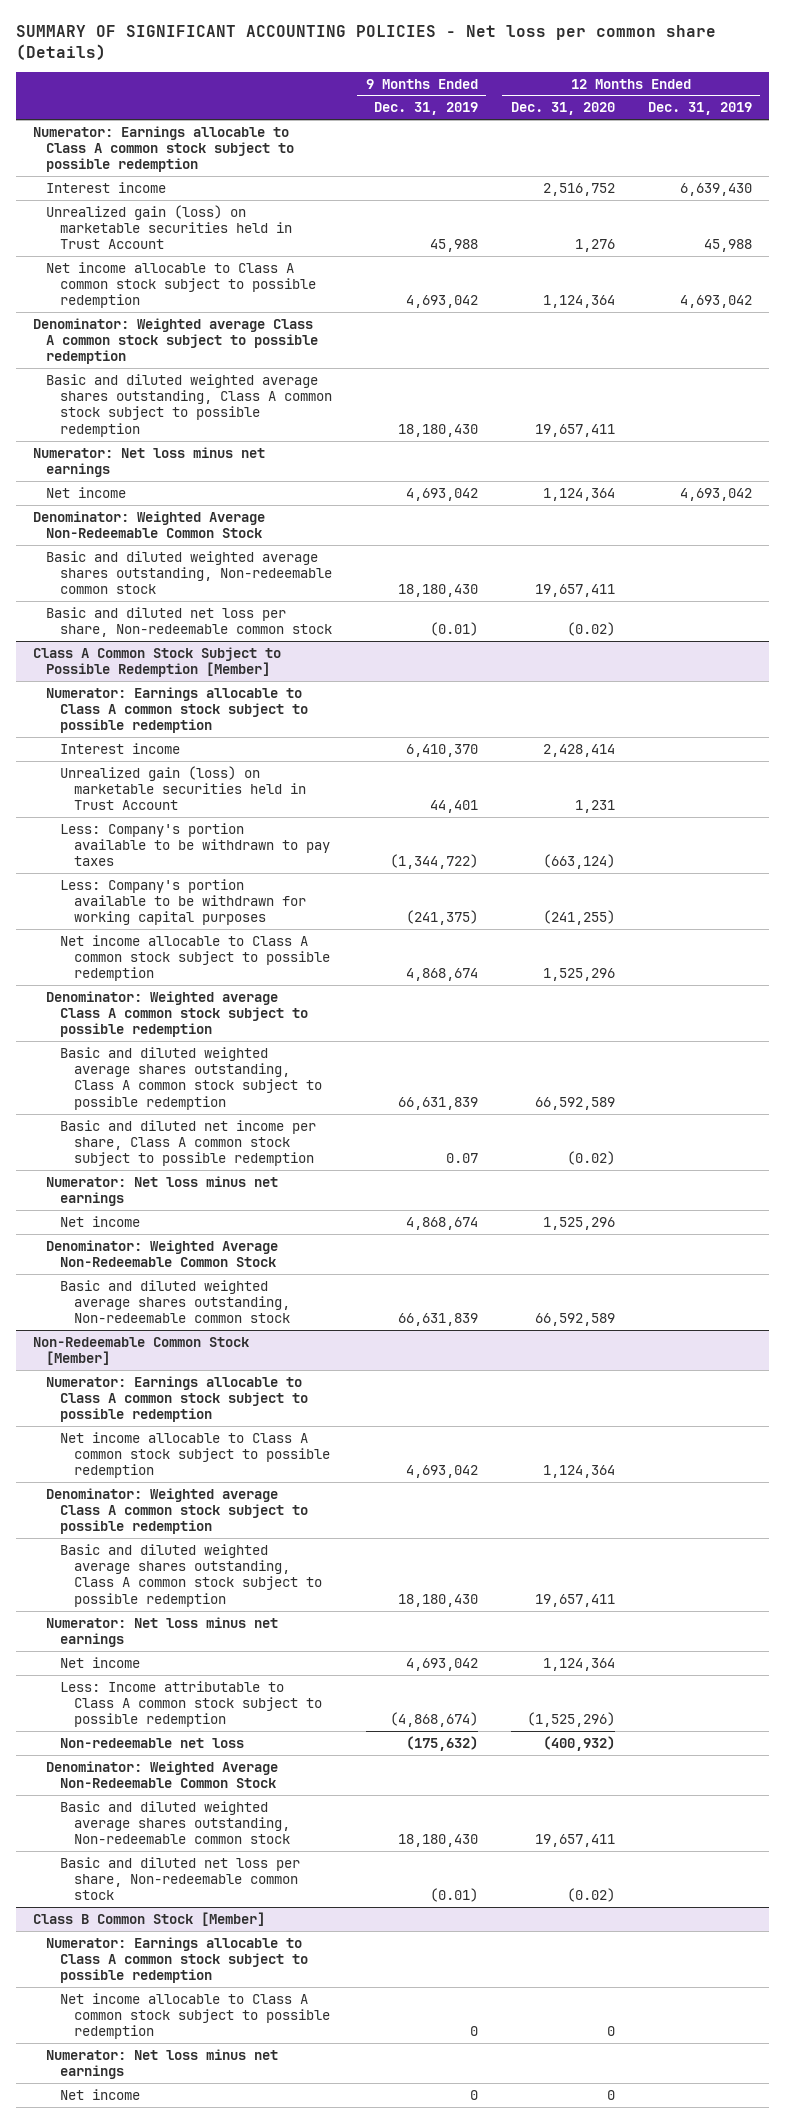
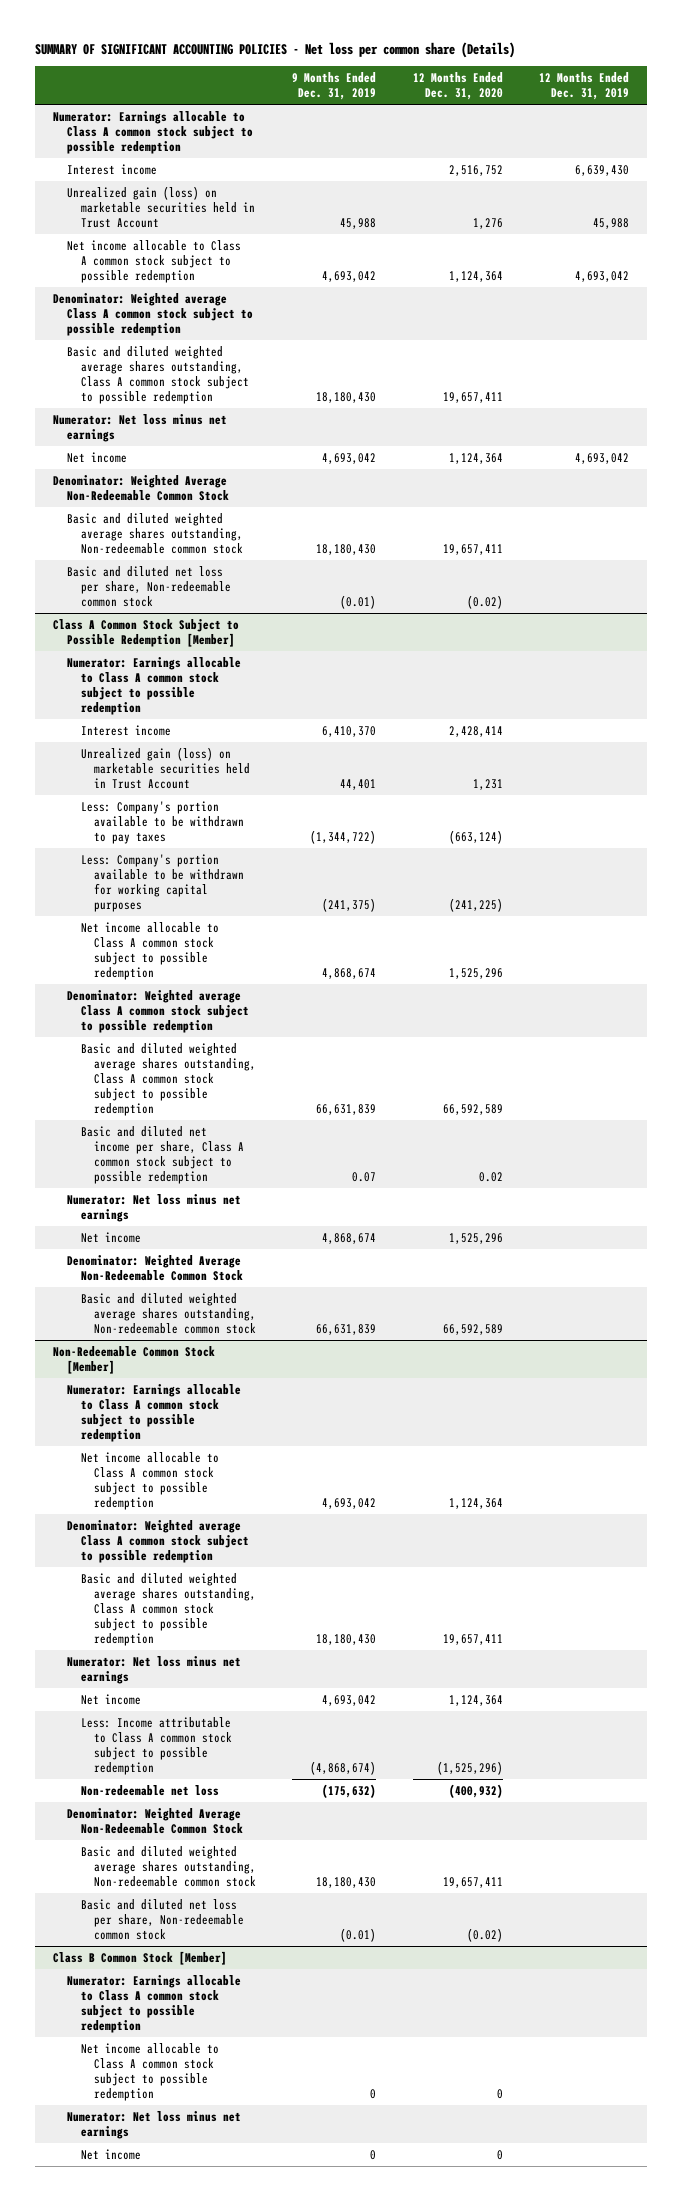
[542,910,615,926] (241,255) -> [448,897,503,912] (241,225)
[566,1151,615,1166] (0.02) -> [478,1171,503,1182] 0.02

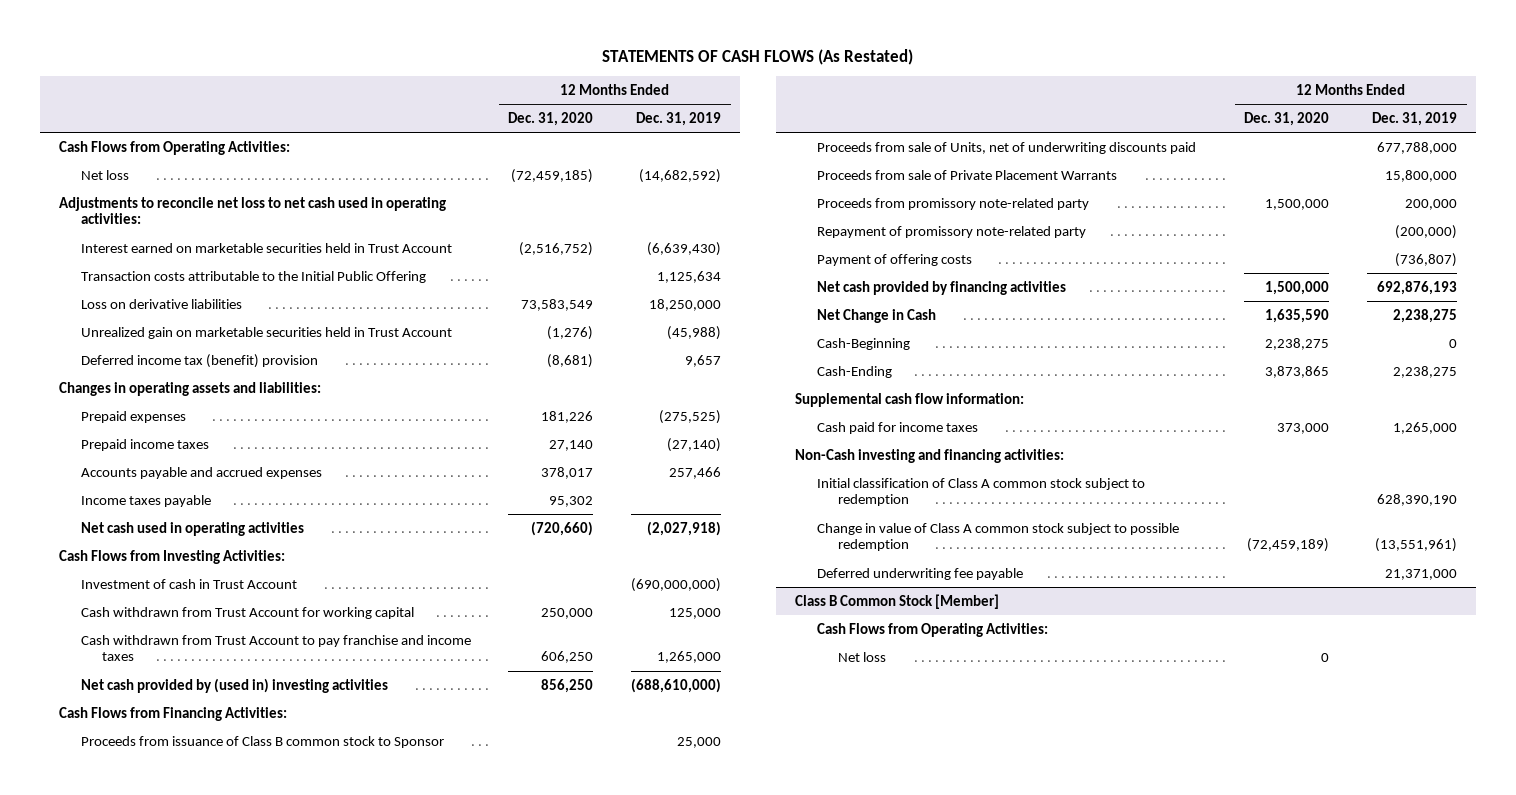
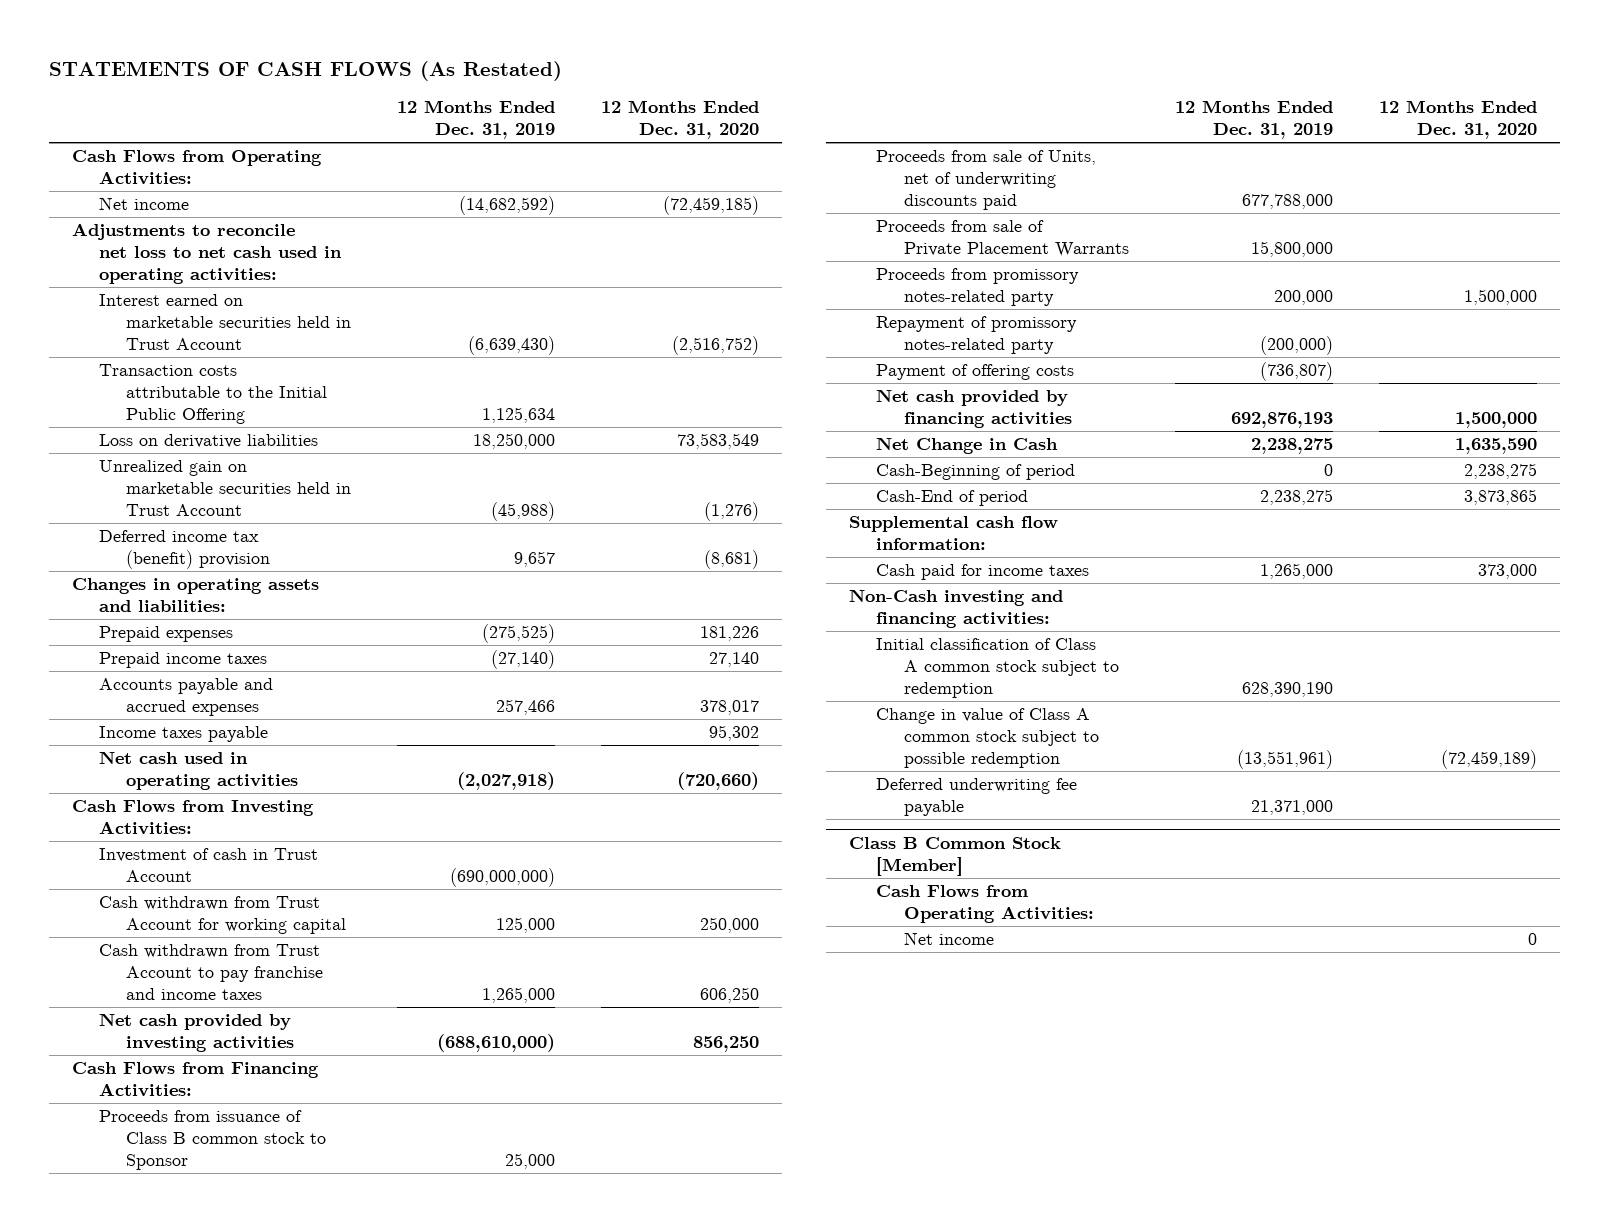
[80,169,129,180] Net loss -> [99,197,190,211] Net income
[80,677,388,693] Net cash provided by (used in) investing activities -> [99,1013,295,1053] Net cash provided by investing activities
[816,197,1089,210] Proceeds from promissory note-related party -> [876,268,1080,307] Proceeds from promissory notes-related party
[816,225,1086,238] Repayment of promissory note-related party -> [876,316,1078,355] Repayment of promissory notes-related party
[816,337,910,350] Cash-Beginning -> [876,464,1076,481] Cash-Beginning of period
[816,365,892,378] Cash-Ending -> [876,490,1029,507] Cash-End of period
[838,651,887,662] Net loss -> [903,932,994,946] Net income

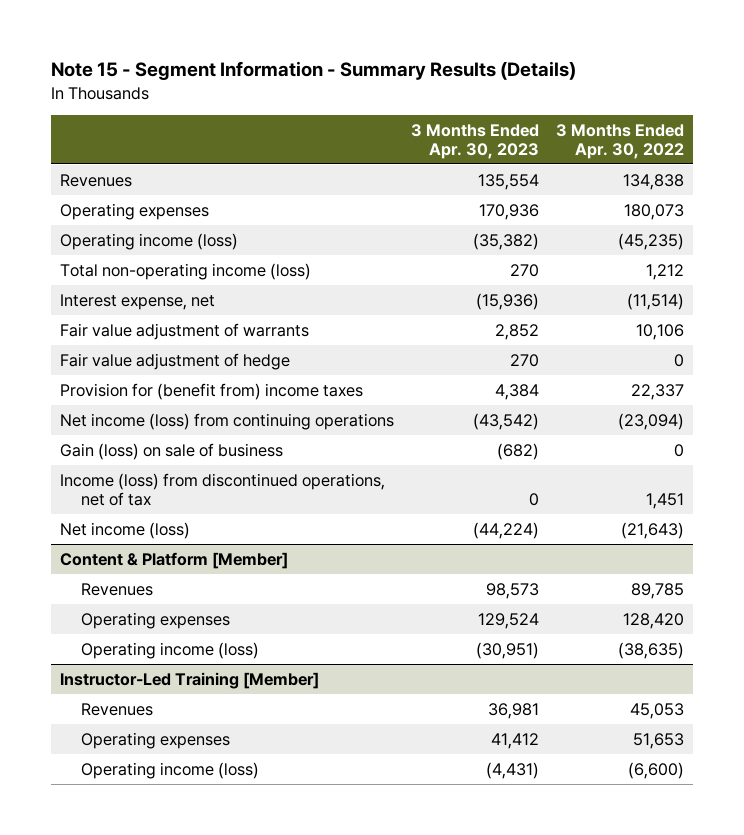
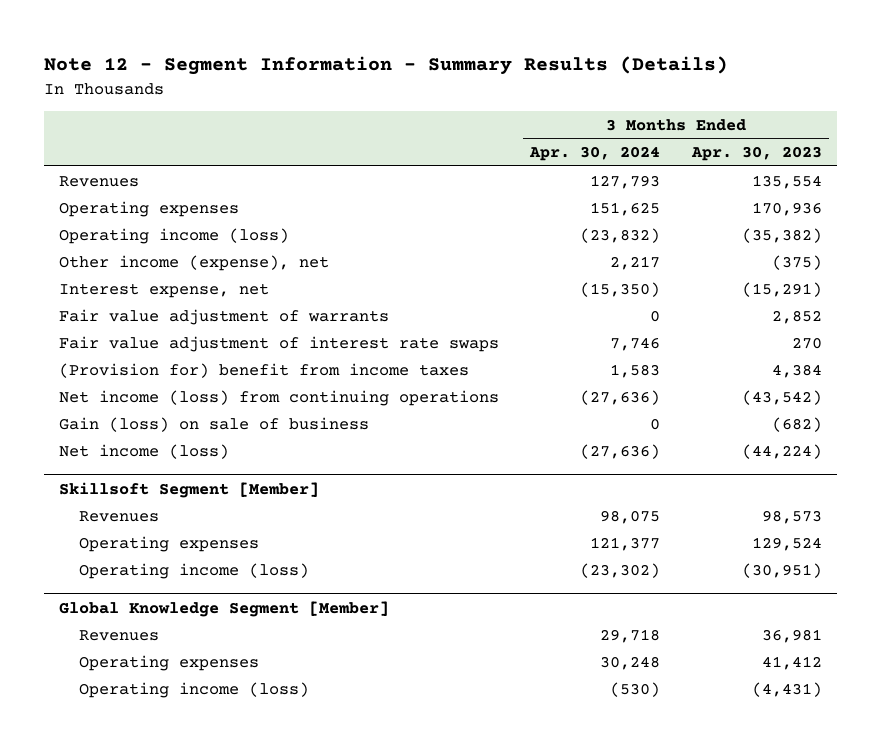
[51,61,577,81] Note 15 - Segment Information - Summary Results (Details) -> [43,56,728,76] Note 12 - Segment Information - Summary Results (Details)
[556,123,685,159] 3 Months Ended Apr. 30, 2022 -> none
none -> [529,145,661,161] Apr. 30, 2024
[59,262,311,280] Total non-operating income (loss) -> none
none -> [59,254,330,271] Other income (expense), net
[475,292,539,310] (15,936) -> [741,281,822,297] (15,291)
[59,352,290,370] Fair value adjustment of hedge -> [59,335,500,352] Fair value adjustment of interest rate swaps
[59,382,363,400] Provision for (benefit from) income taxes -> [59,362,470,378] (Provision for) benefit from income taxes
[59,472,385,506] Income (loss) from discontinued operations, net of tax -> none
[59,551,288,569] Content & Platform [Member] -> none
none -> [59,481,320,498] Skillsoft Segment [Member]
[59,671,319,689] Instructor-Led Training [Member] -> none
none -> [59,600,390,617] Global Knowledge Segment [Member]

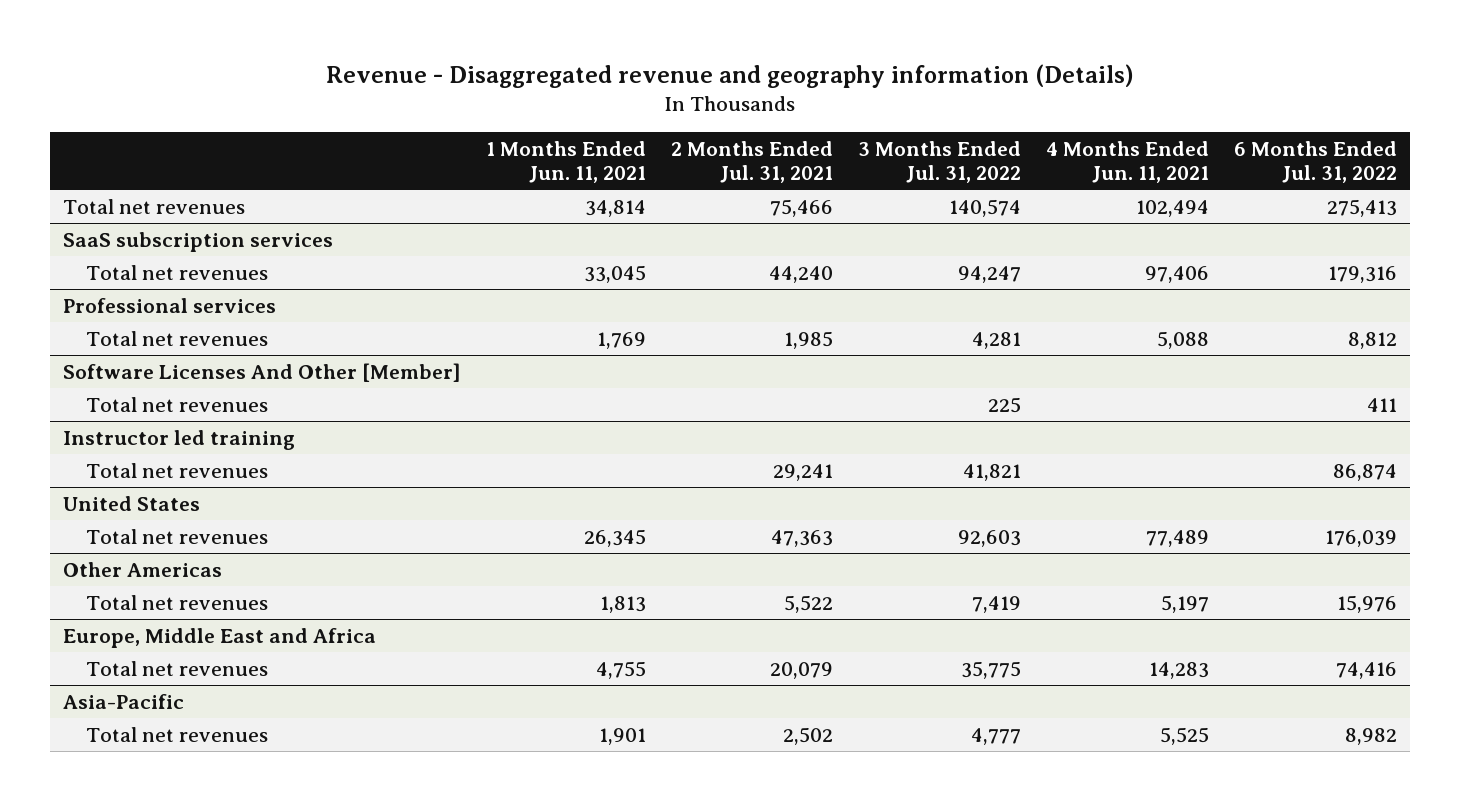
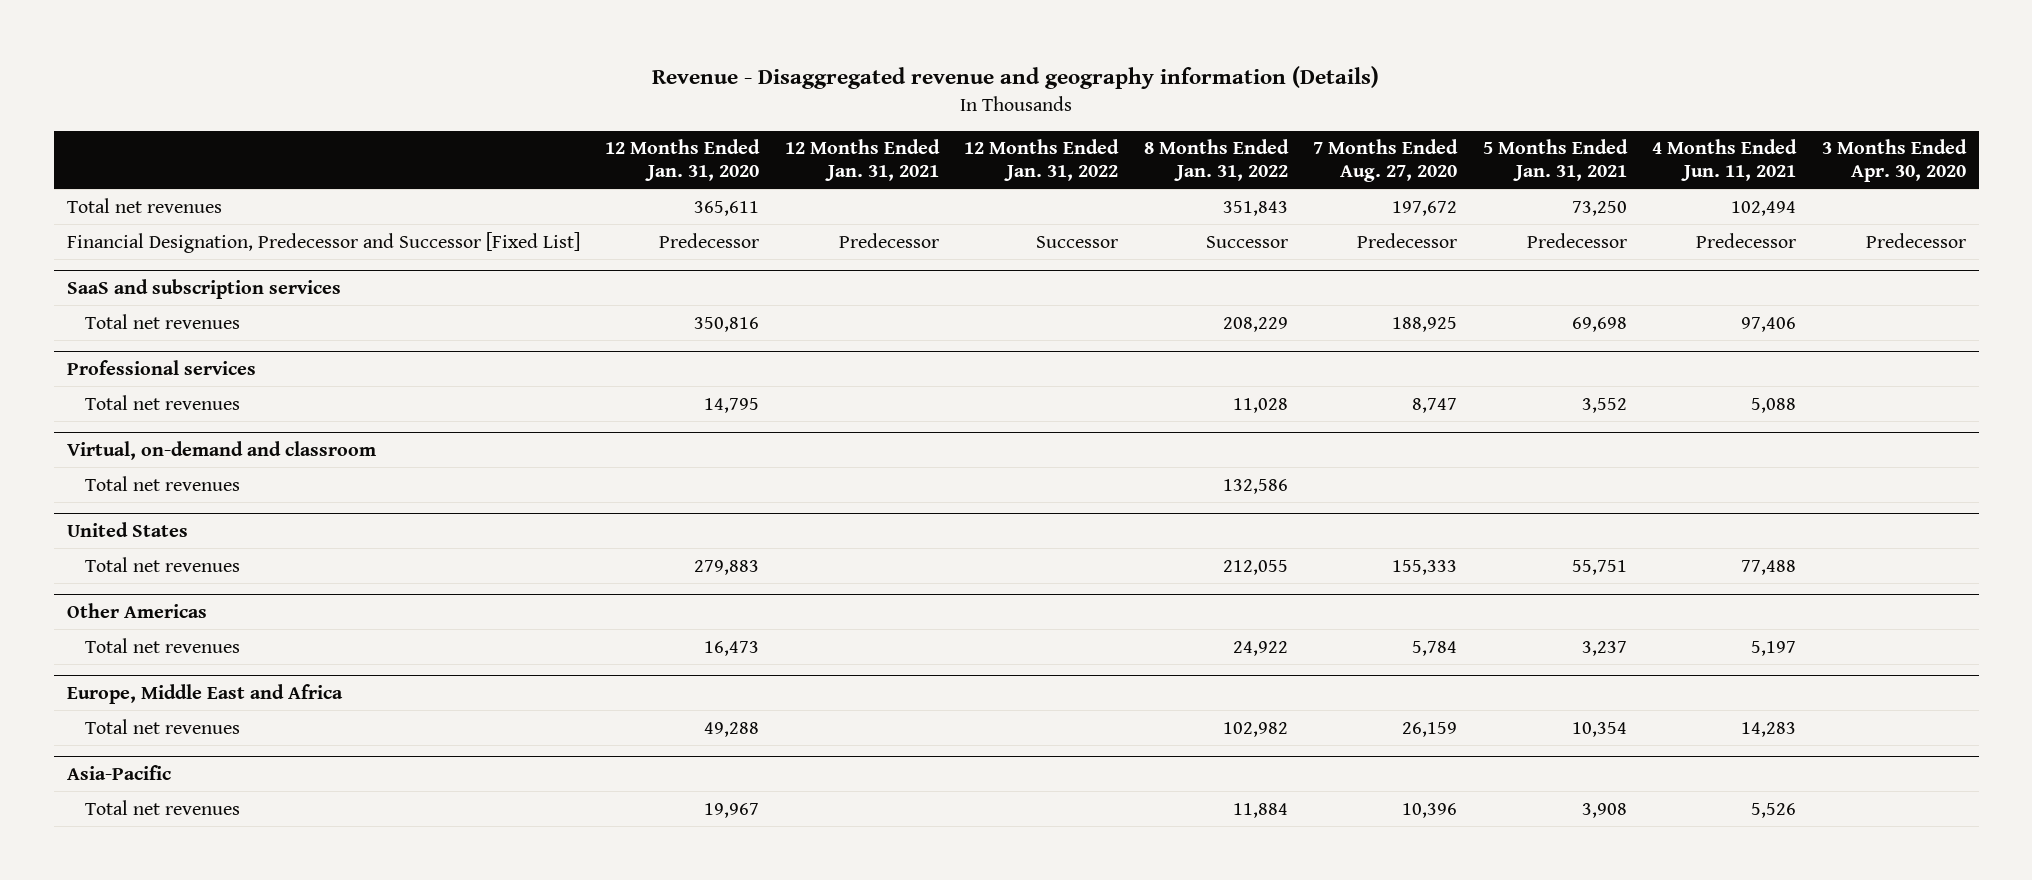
[485,140,646,184] 1 Months Ended Jun. 11, 2021 -> none
[670,140,833,184] 2 Months Ended Jul. 31, 2021 -> none
[857,140,1021,184] 3 Months Ended Jul. 31, 2022 -> none
[1234,140,1398,184] 6 Months Ended Jul. 31, 2022 -> none
none -> [605,139,761,181] 12 Months Ended Jan. 31, 2020
none -> [784,139,940,181] 12 Months Ended Jan. 31, 2021
none -> [964,139,1120,181] 12 Months Ended Jan. 31, 2022
none -> [1143,139,1289,181] 8 Months Ended Jan. 31, 2022
none -> [1313,139,1459,182] 7 Months Ended Aug. 27, 2020
none -> [1482,139,1628,181] 5 Months Ended Jan. 31, 2021
none -> [1821,139,1967,182] 3 Months Ended Apr. 30, 2020
none -> [66,231,580,253] Financial Designation, Predecessor and Successor [Fixed List]
[62,231,333,252] SaaS subscription services -> [66,278,341,299] SaaS and subscription services
[62,362,461,382] Software Licenses And Other [Member] -> none
[85,396,268,412] Total net revenues -> none
[62,429,295,450] Instructor led training -> none
none -> [66,440,376,460] Virtual, on-demand and classroom
[1145,529,1209,547] 77,489 -> [1741,559,1797,575] 77,488
[1159,726,1209,745] 5,525 -> [1751,802,1797,818] 5,526

